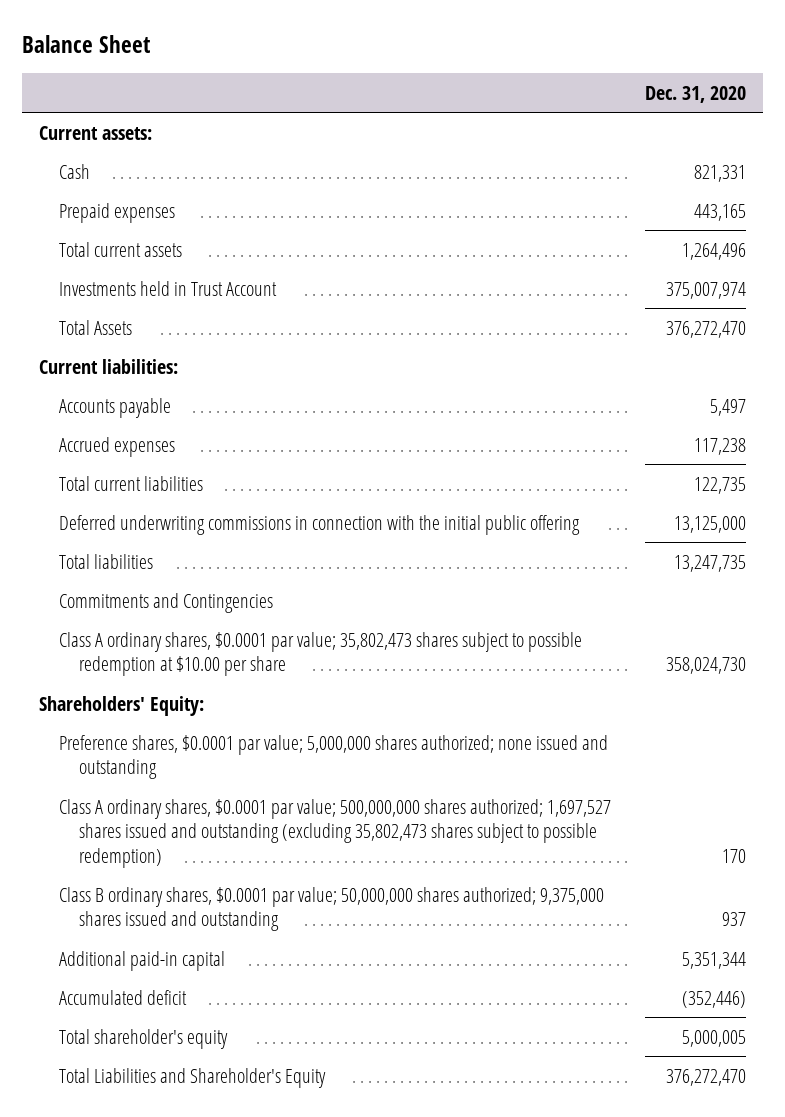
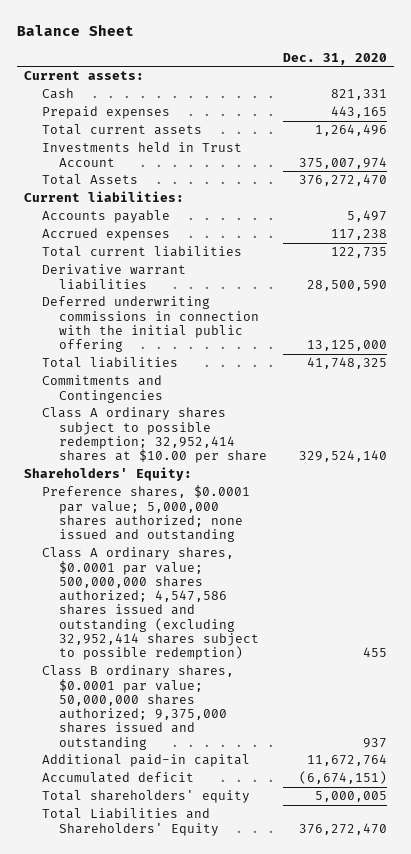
none -> [41,264,186,290] Derivative warrant liabilities
[673,554,746,572] 13,247,735 -> [306,357,387,370] 41,748,325
[58,631,582,677] Class A ordinary shares, $0.0001 par value; 35,802,473 shares subject to possible redemption at $10.00 per share -> [41,407,268,464] Class A ordinary shares subject to possible redemption; 32,952,414 shares at $10.00 per share
[665,657,746,675] 358,024,730 -> [298,450,387,463] 329,524,140
[58,734,608,780] Preference shares, $0.0001 par value; 5,000,000 shares authorized; none issued and outstanding -> [41,485,250,543] Preference shares, $0.0001 par value; 5,000,000 shares authorized; none issued and outstanding
[58,798,611,868] Class A ordinary shares, $0.0001 par value; 500,000,000 shares authorized; 1,697,527 shares issued and outstanding (excluding 35,802,473 shares subject to possible redemption) -> [41,547,260,661] Class A ordinary shares, $0.0001 par value; 500,000,000 shares authorized; 4,547,586 shares issued and outstanding (excluding 32,952,414 shares subject to possible redemption)
[721,848,746,863] 170 -> [362,647,387,658] 455
[681,951,746,969] 5,351,344 -> [306,754,387,767] 11,672,764
[681,990,746,1008] (352,446) -> [298,771,387,785] (6,674,151)
[58,1028,228,1049] Total shareholder's equity -> [41,790,250,804] Total shareholders' equity
[58,1067,326,1088] Total Liabilities and Shareholder's Equity -> [41,808,220,836] Total Liabilities and Shareholders' Equity

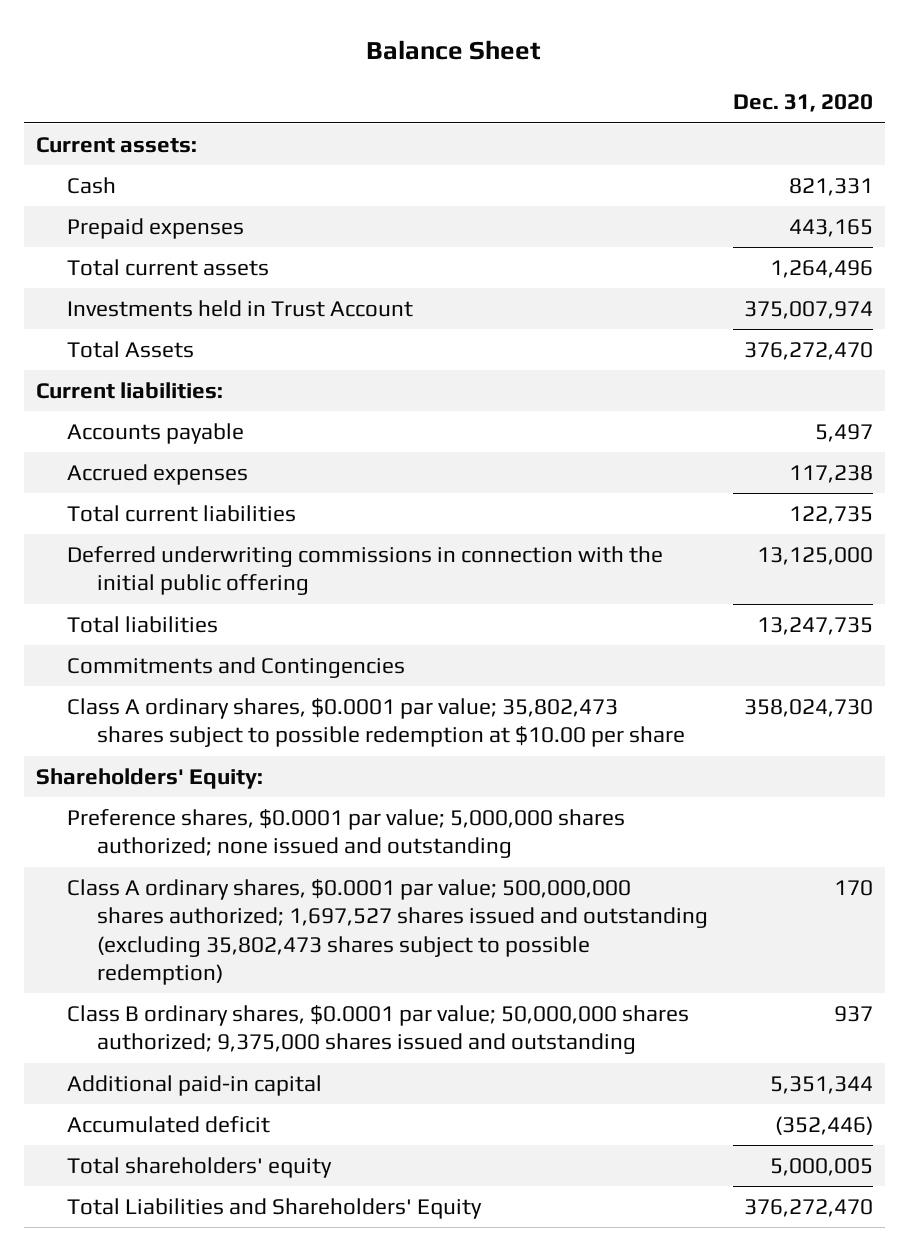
[41,264,186,290] Derivative warrant liabilities -> none
[306,357,387,370] 41,748,325 -> [756,616,873,635] 13,247,735
[41,407,268,464] Class A ordinary shares subject to possible redemption; 32,952,414 shares at $10.00 per share -> [66,697,685,748] Class A ordinary shares, $0.0001 par value; 35,802,473 shares subject to possible redemption at $10.00 per share
[298,450,387,463] 329,524,140 -> [743,698,873,717] 358,024,730
[41,485,250,543] Preference shares, $0.0001 par value; 5,000,000 shares authorized; none issued and outstanding -> [66,808,625,859] Preference shares, $0.0001 par value; 5,000,000 shares authorized; none issued and outstanding
[41,547,260,661] Class A ordinary shares, $0.0001 par value; 500,000,000 shares authorized; 4,547,586 shares issued and outstanding (excluding 32,952,414 shares subject to possible redemption) -> [66,878,708,986] Class A ordinary shares, $0.0001 par value; 500,000,000 shares authorized; 1,697,527 shares issued and outstanding (excluding 35,802,473 shares subject to possible redemption)
[362,647,387,658] 455 -> [833,879,873,896] 170
[306,754,387,767] 11,672,764 -> [769,1075,873,1094] 5,351,344
[298,771,387,785] (6,674,151) -> [774,1115,873,1135] (352,446)

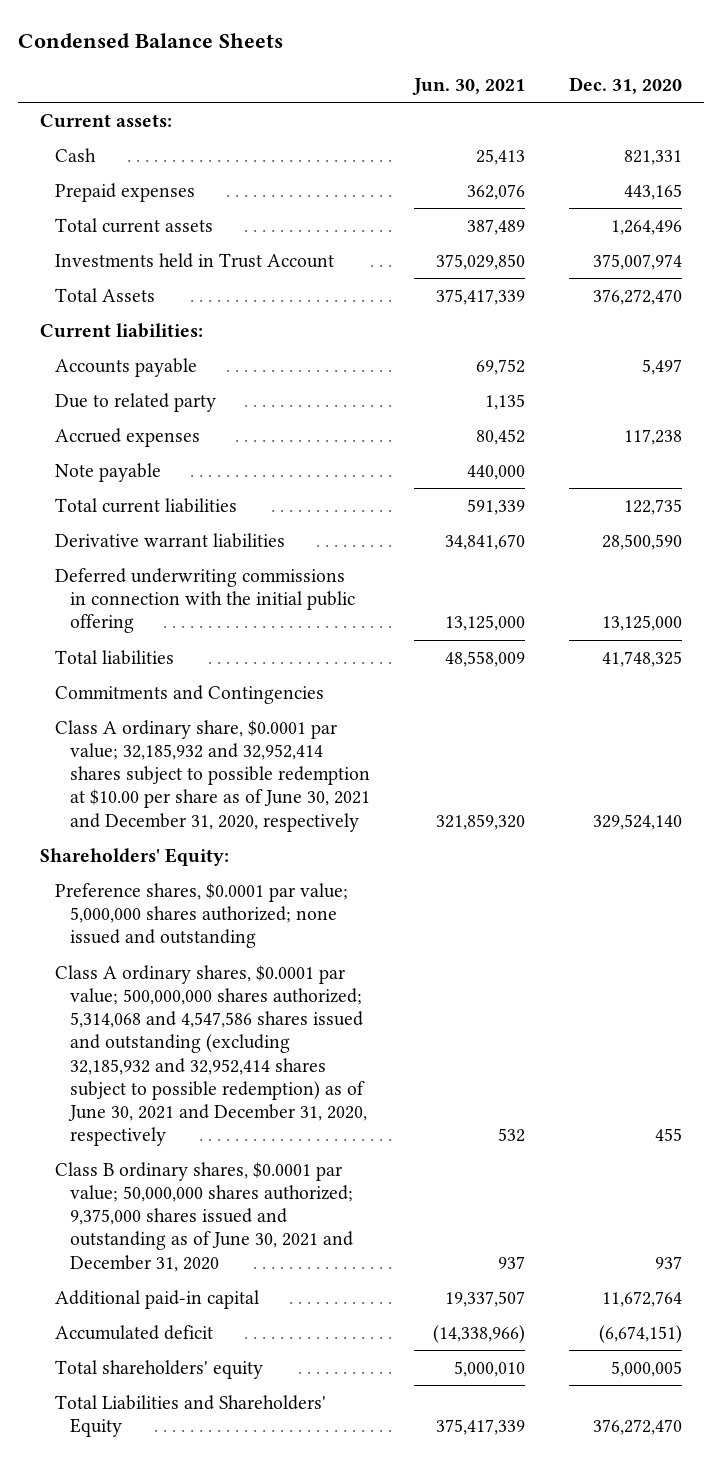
[366,39,542,60] Balance Sheet -> [17,32,283,48] Condensed Balance Sheets
none -> [412,77,526,95] Jun. 30, 2021
none -> [54,392,216,412] Due to related party
none -> [54,462,161,482] Note payable
none -> [54,532,285,548] Derivative warrant liabilities
[756,616,873,635] 13,247,735 -> [602,650,683,667] 41,748,325
[66,697,685,748] Class A ordinary shares, $0.0001 par value; 35,802,473 shares subject to possible redemption at $10.00 per share -> [54,719,370,832] Class A ordinary share, $0.0001 par value; 32,185,932 and 32,952,414 shares subject to possible redemption at $10.00 per share as of June 30, 2021 and December 31, 2020, respectively
[743,698,873,717] 358,024,730 -> [593,813,683,830] 329,524,140
[66,808,625,859] Preference shares, $0.0001 par value; 5,000,000 shares authorized; none issued and outstanding -> [54,882,348,949] Preference shares, $0.0001 par value; 5,000,000 shares authorized; none issued and outstanding
[66,878,708,986] Class A ordinary shares, $0.0001 par value; 500,000,000 shares authorized; 1,697,527 shares issued and outstanding (excluding 35,802,473 shares subject to possible redemption) -> [54,964,367,1146] Class A ordinary shares, $0.0001 par value; 500,000,000 shares authorized; 5,314,068 and 4,547,586 shares issued and outstanding (excluding 32,185,932 and 32,952,414 shares subject to possible redemption) as of June 30, 2021 and December 31, 2020, respectively
[833,879,873,896] 170 -> [655,1127,683,1141] 455
[66,1004,689,1055] Class B ordinary shares, $0.0001 par value; 50,000,000 shares authorized; 9,375,000 shares issued and outstanding -> [54,1161,353,1272] Class B ordinary shares, $0.0001 par value; 50,000,000 shares authorized; 9,375,000 shares issued and outstanding as of June 30, 2021 and December 31, 2020
[769,1075,873,1094] 5,351,344 -> [602,1290,683,1307] 11,672,764
[774,1115,873,1135] (352,446) -> [599,1324,683,1343] (6,674,151)

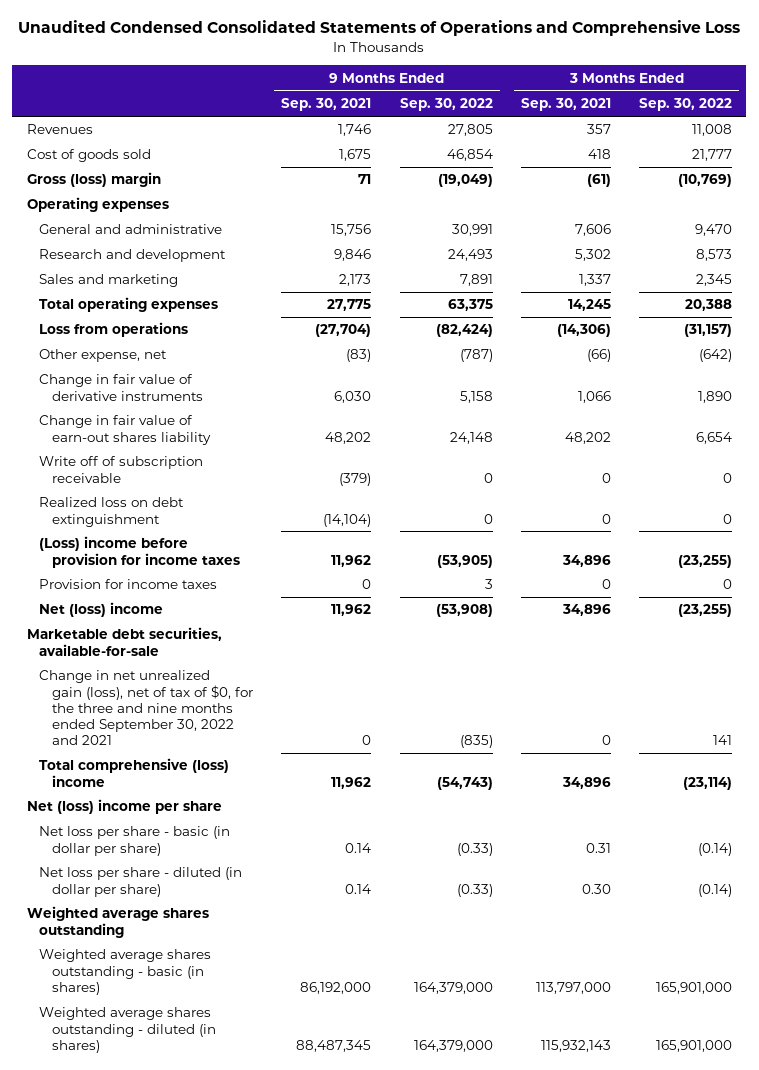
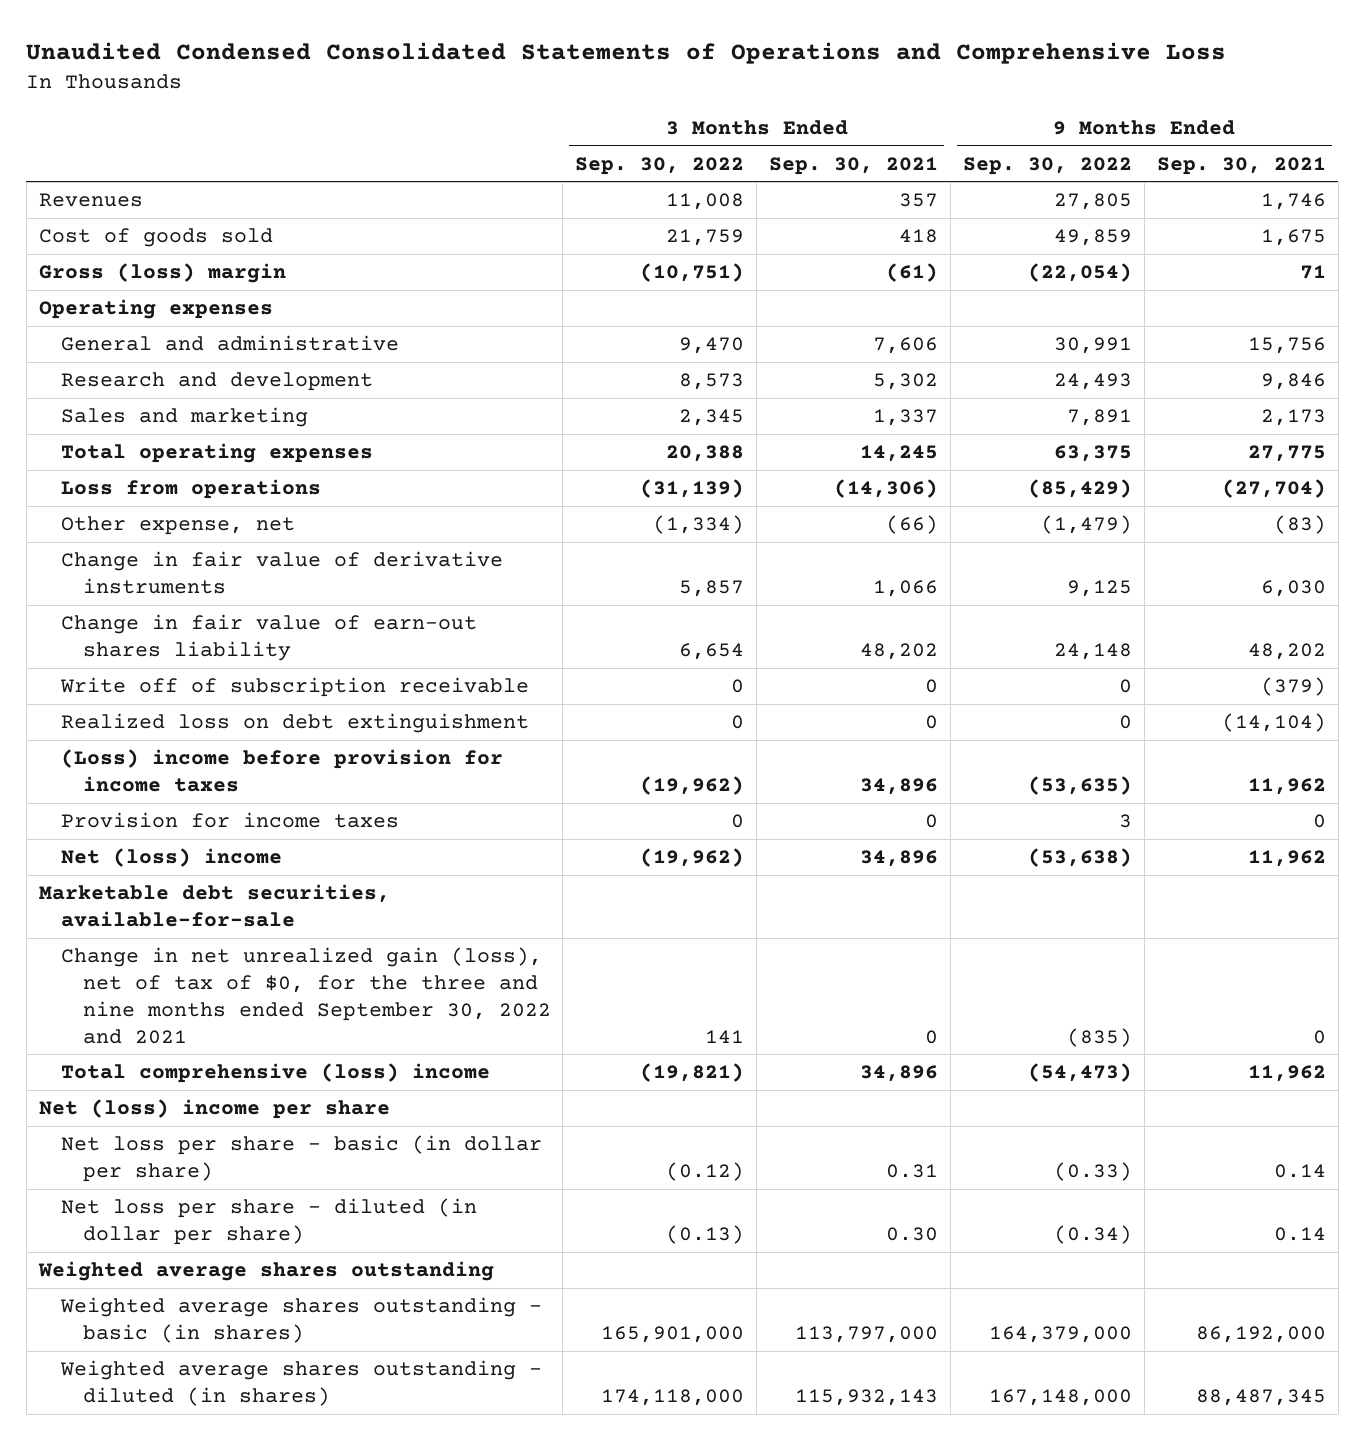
[446,149,493,162] 46,854 -> [1054,229,1133,247] 49,859
[692,149,733,162] 21,777 -> [666,229,745,247] 21,759
[437,174,493,188] (19,049) -> [1028,263,1133,283] (22,054)
[678,174,733,188] (10,769) -> [640,263,745,283] (10,751)
[435,324,493,338] (82,424) -> [1028,479,1133,499] (85,429)
[684,324,733,338] (31,157) -> [640,479,745,499] (31,139)
[459,349,493,363] (787) -> [1041,515,1133,535] (1,479)
[699,349,733,363] (642) -> [653,515,745,535] (1,334)
[459,390,493,403] 5,158 -> [1067,579,1133,597] 9,125
[698,390,733,403] 1,890 -> [679,579,745,597] 5,857
[436,554,493,568] (53,905) -> [1028,775,1133,795] (53,635)
[678,554,733,568] (23,255) -> [640,775,745,795] (19,962)
[435,604,493,618] (53,908) -> [1028,848,1133,868] (53,638)
[678,604,733,618] (23,255) -> [640,848,745,868] (19,962)
[436,776,493,790] (54,743) -> [1028,1063,1133,1083] (54,473)
[683,776,733,790] (23,114) -> [640,1063,745,1083] (19,821)
[698,842,733,856] (0.14) -> [666,1161,745,1181] (0.12)
[456,883,493,897] (0.33) -> [1054,1224,1133,1244] (0.34)
[698,883,733,897] (0.14) -> [666,1224,745,1244] (0.13)
[413,1039,493,1052] 164,379,000 -> [989,1388,1133,1406] 167,148,000
[656,1039,733,1052] 165,901,000 -> [601,1388,745,1406] 174,118,000

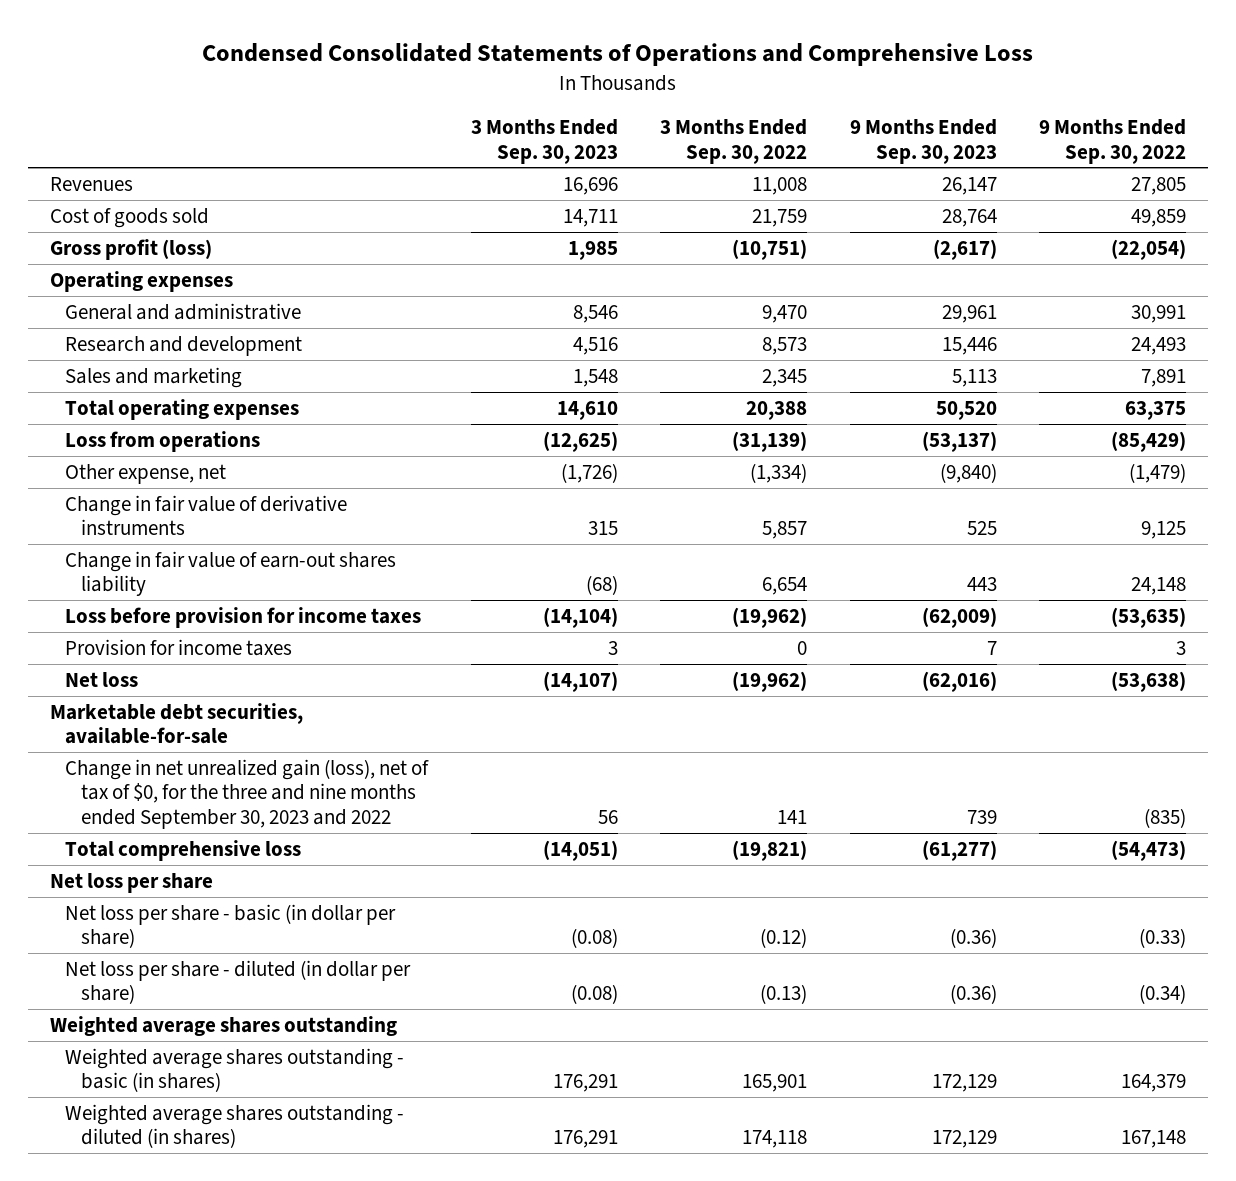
[26,42,1227,65] Unaudited Condensed Consolidated Statements of Operations and Comprehensive Loss -> [202,43,1034,67] Condensed Consolidated Statements of Operations and Comprehensive Loss
[769,156,939,175] Sep. 30, 2021 -> none
[1156,156,1326,175] Sep. 30, 2021 -> none
none -> [470,118,618,164] 3 Months Ended Sep. 30, 2023
none -> [849,118,997,164] 9 Months Ended Sep. 30, 2023
[38,263,286,284] Gross (loss) margin -> [49,238,212,260] Gross profit (loss)
[59,677,529,698] Write off of subscription receivable -> none
[60,713,529,734] Realized loss on debt extinguishment -> none
[60,749,503,792] (Loss) income before provision for income taxes -> [65,606,422,628] Loss before provision for income taxes
[60,848,282,868] Net (loss) income -> [65,671,139,687] Net loss
[60,947,551,1044] Change in net unrealized gain (loss), net of tax of $0, for the three and nine months ended September 30, 2022 and 2021 -> [65,758,430,830] Change in net unrealized gain (loss), net of tax of $0, for the three and nine months ended September 30, 2023 and 2022
[60,1063,490,1084] Total comprehensive (loss) income -> [65,839,302,861] Total comprehensive loss
[38,1099,390,1120] Net (loss) income per share -> [49,872,213,893] Net loss per share
[601,1325,745,1343] 165,901,000 -> [742,1074,808,1093] 165,901
[989,1325,1133,1343] 164,379,000 -> [1121,1074,1187,1093] 164,379
[601,1388,745,1406] 174,118,000 -> [742,1130,808,1149] 174,118
[989,1388,1133,1406] 167,148,000 -> [1121,1130,1187,1149] 167,148

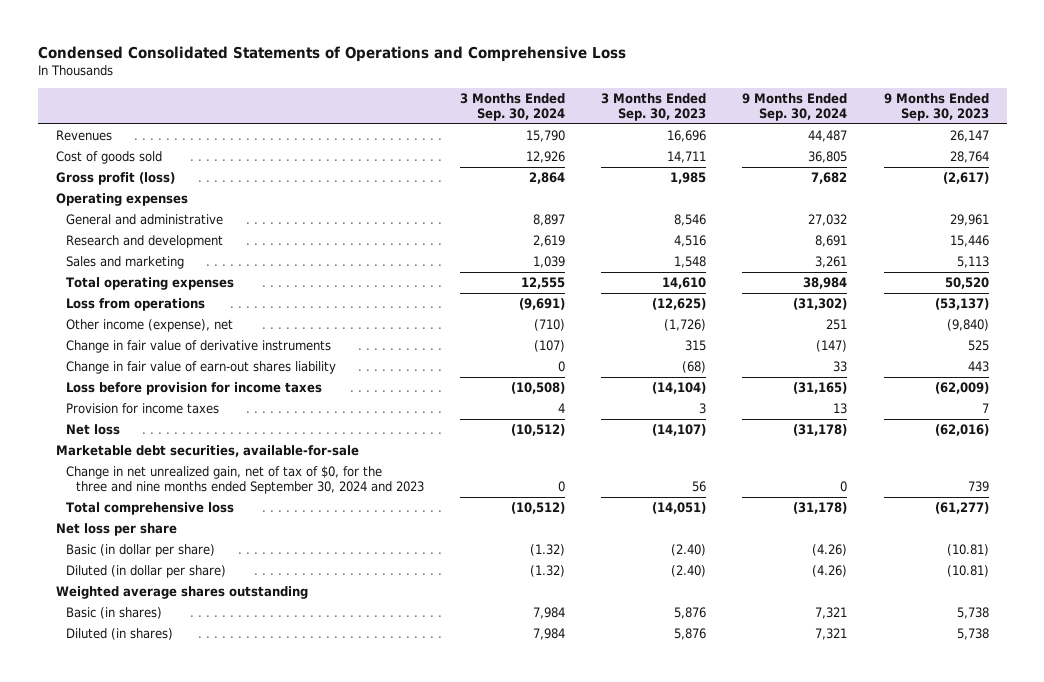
[660,118,808,164] 3 Months Ended Sep. 30, 2022 -> none
[1039,118,1187,164] 9 Months Ended Sep. 30, 2022 -> none
none -> [460,92,566,122] 3 Months Ended Sep. 30, 2024
none -> [742,92,848,122] 9 Months Ended Sep. 30, 2024
[65,463,227,484] Other expense, net -> [65,319,233,333] Other income (expense), net
[65,758,430,830] Change in net unrealized gain (loss), net of tax of $0, for the three and nine months ended September 30, 2023 and 2022 -> [65,466,425,495] Change in net unrealized gain, net of tax of $0, for the three and nine months ended September 30, 2024 and 2023
[65,903,397,949] Net loss per share - basic (in dollar per share) -> [65,544,215,558] Basic (in dollar per share)
[570,928,618,949] (0.08) -> [671,544,707,557] (2.40)
[949,928,997,949] (0.36) -> [946,544,989,557] (10.81)
[65,959,412,1005] Net loss per share - diluted (in dollar per share) -> [65,565,226,579] Diluted (in dollar per share)
[570,984,618,1005] (0.08) -> [671,565,707,578] (2.40)
[949,984,997,1005] (0.36) -> [946,565,989,578] (10.81)
[65,1047,405,1093] Weighted average shares outstanding - basic (in shares) -> [65,607,162,620] Basic (in shares)
[552,1074,618,1093] 176,291 -> [674,607,707,620] 5,876
[931,1074,997,1093] 172,129 -> [956,607,989,620] 5,738
[65,1103,405,1149] Weighted average shares outstanding - diluted (in shares) -> [65,628,173,641] Diluted (in shares)
[552,1130,618,1149] 176,291 -> [674,628,707,641] 5,876
[931,1130,997,1149] 172,129 -> [956,628,989,641] 5,738

